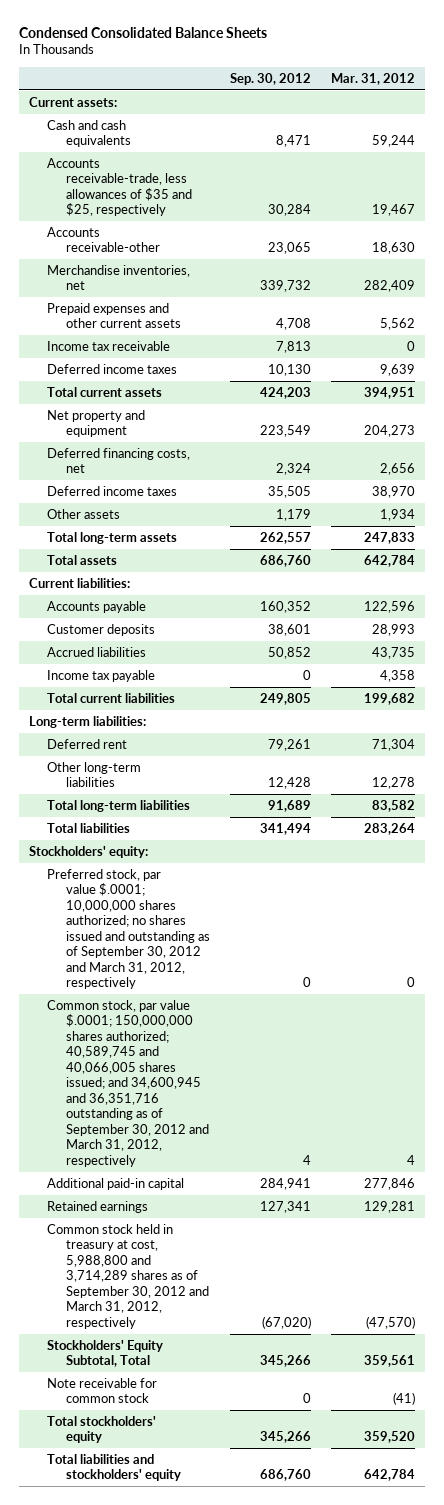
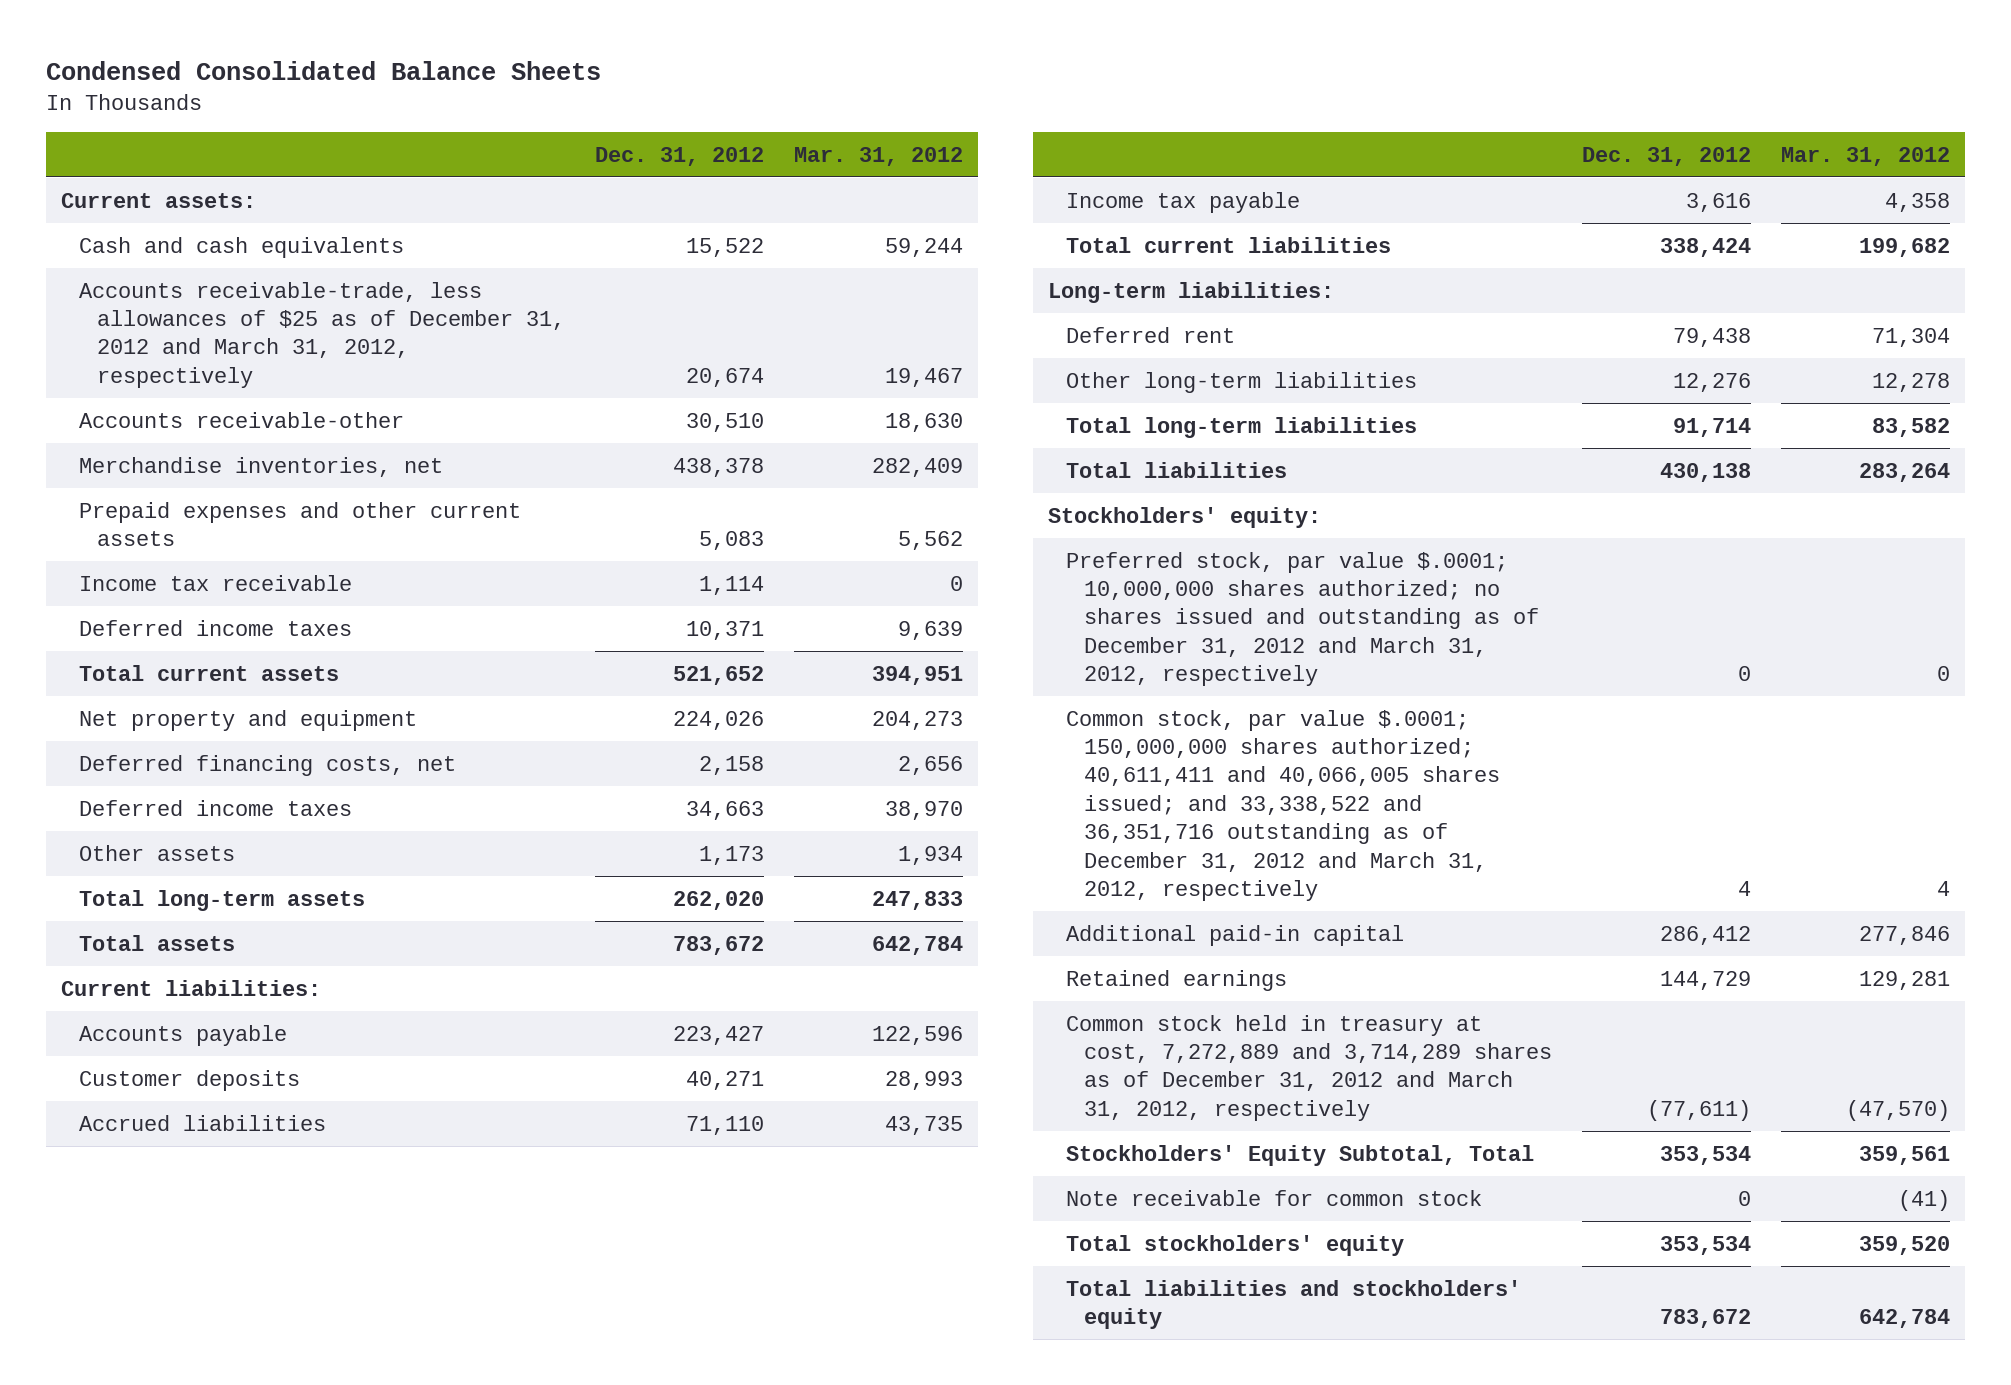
[230,72,312,85] Sep. 30, 2012 -> none
none -> [594,146,764,166] Dec. 31, 2012
[47,157,193,217] Accounts receivable-trade, less allowances of $35 and $25, respectively -> [79,281,565,388] Accounts receivable-trade, less allowances of $25 as of December 31, 2012 and March 31, 2012, respectively
[47,868,211,990] Preferred stock, par value $.0001; 10,000,000 shares authorized; no shares issued and outstanding as of September 30, 2012 and March 31, 2012, respectively -> [1065,551,1539,687] Preferred stock, par value $.0001; 10,000,000 shares authorized; no shares issued and outstanding as of December 31, 2012 and March 31, 2012, respectively
[47,999,210,1167] Common stock, par value $.0001; 150,000,000 shares authorized; 40,589,745 and 40,066,005 shares issued; and 34,600,945 and 36,351,716 outstanding as of September 30, 2012 and March 31, 2012, respectively -> [1065,709,1500,902] Common stock, par value $.0001; 150,000,000 shares authorized; 40,611,411 and 40,066,005 shares issued; and 33,338,522 and 36,351,716 outstanding as of December 31, 2012 and March 31, 2012, respectively
[47,1223,210,1329] Common stock held in treasury at cost, 5,988,800 and 3,714,289 shares as of September 30, 2012 and March 31, 2012, respectively -> [1065,1014,1552,1121] Common stock held in treasury at cost, 7,272,889 and 3,714,289 shares as of December 31, 2012 and March 31, 2012, respectively

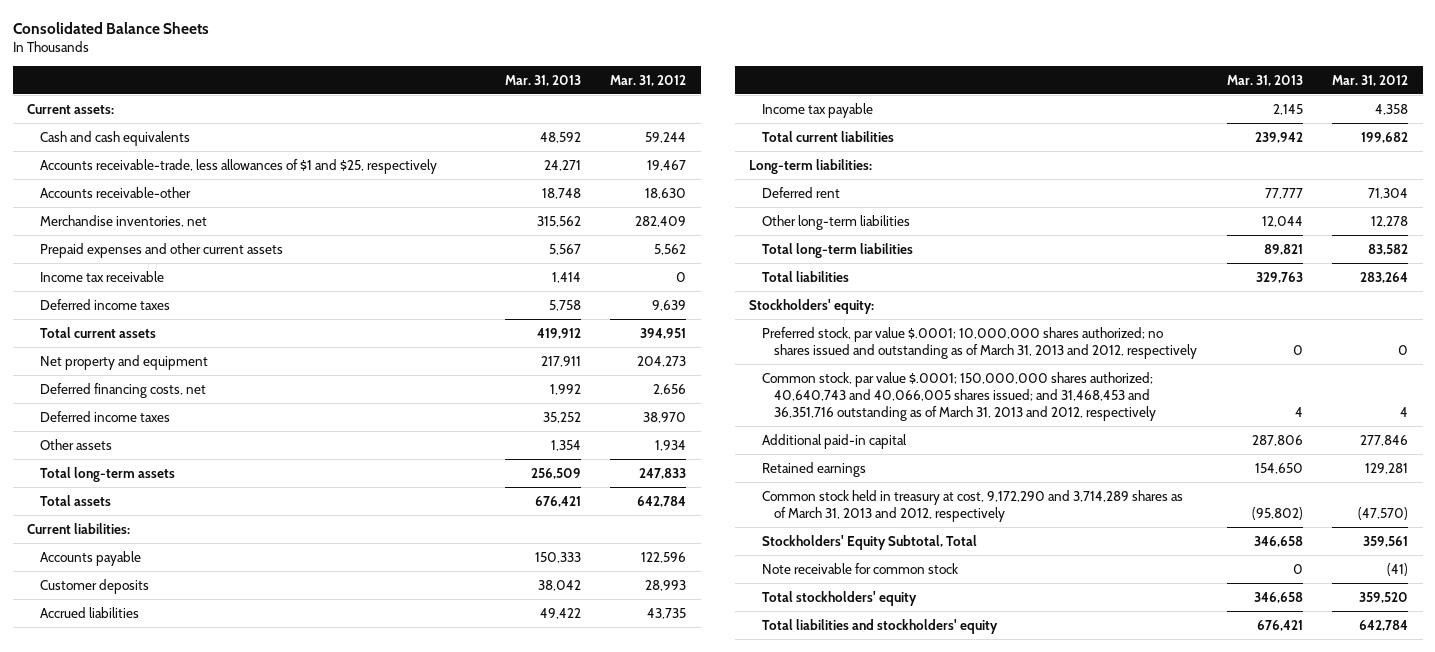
[46,61,602,81] Condensed Consolidated Balance Sheets -> [12,21,209,34] Consolidated Balance Sheets
[594,146,764,166] Dec. 31, 2012 -> none
none -> [504,74,581,86] Mar. 31, 2013
[79,281,565,388] Accounts receivable-trade, less allowances of $25 as of December 31, 2012 and March 31, 2012, respectively -> [39,158,437,174] Accounts receivable-trade, less allowances of $1 and $25, respectively
[1065,551,1539,687] Preferred stock, par value $.0001; 10,000,000 shares authorized; no shares issued and outstanding as of December 31, 2012 and March 31, 2012, respectively -> [761,326,1198,359] Preferred stock, par value $.0001; 10,000,000 shares authorized; no shares issued and outstanding as of March 31, 2013 and 2012, respectively
[1065,709,1500,902] Common stock, par value $.0001; 150,000,000 shares authorized; 40,611,411 and 40,066,005 shares issued; and 33,338,522 and 36,351,716 outstanding as of December 31, 2012 and March 31, 2012, respectively -> [761,371,1157,422] Common stock, par value $.0001; 150,000,000 shares authorized; 40,640,743 and 40,066,005 shares issued; and 31,468,453 and 36,351,716 outstanding as of March 31, 2013 and 2012, respectively
[1065,1014,1552,1121] Common stock held in treasury at cost, 7,272,889 and 3,714,289 shares as of December 31, 2012 and March 31, 2012, respectively -> [761,489,1183,522] Common stock held in treasury at cost, 9,172,290 and 3,714,289 shares as of March 31, 2013 and 2012, respectively

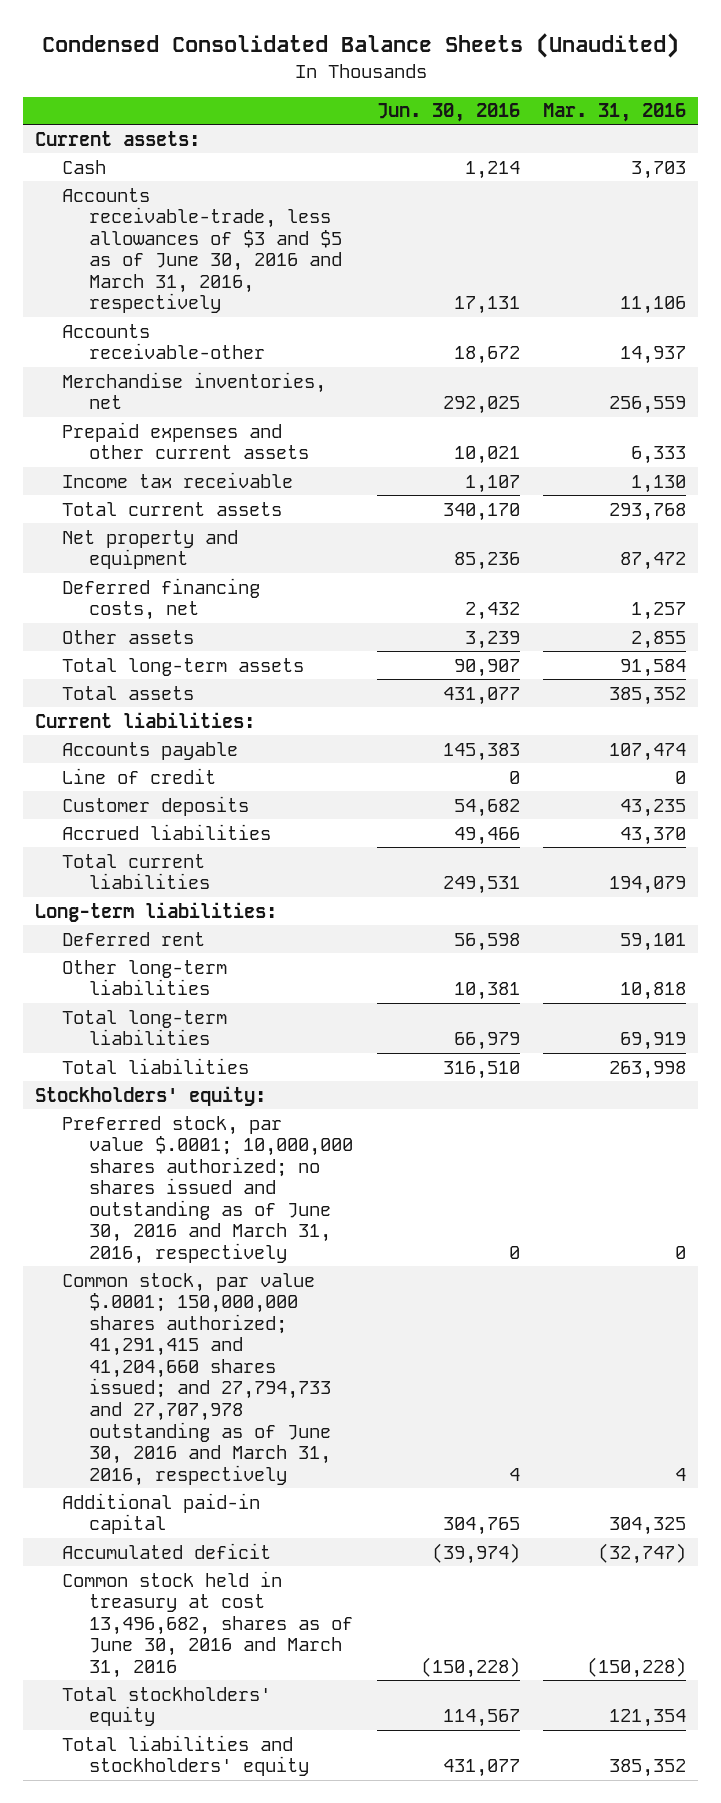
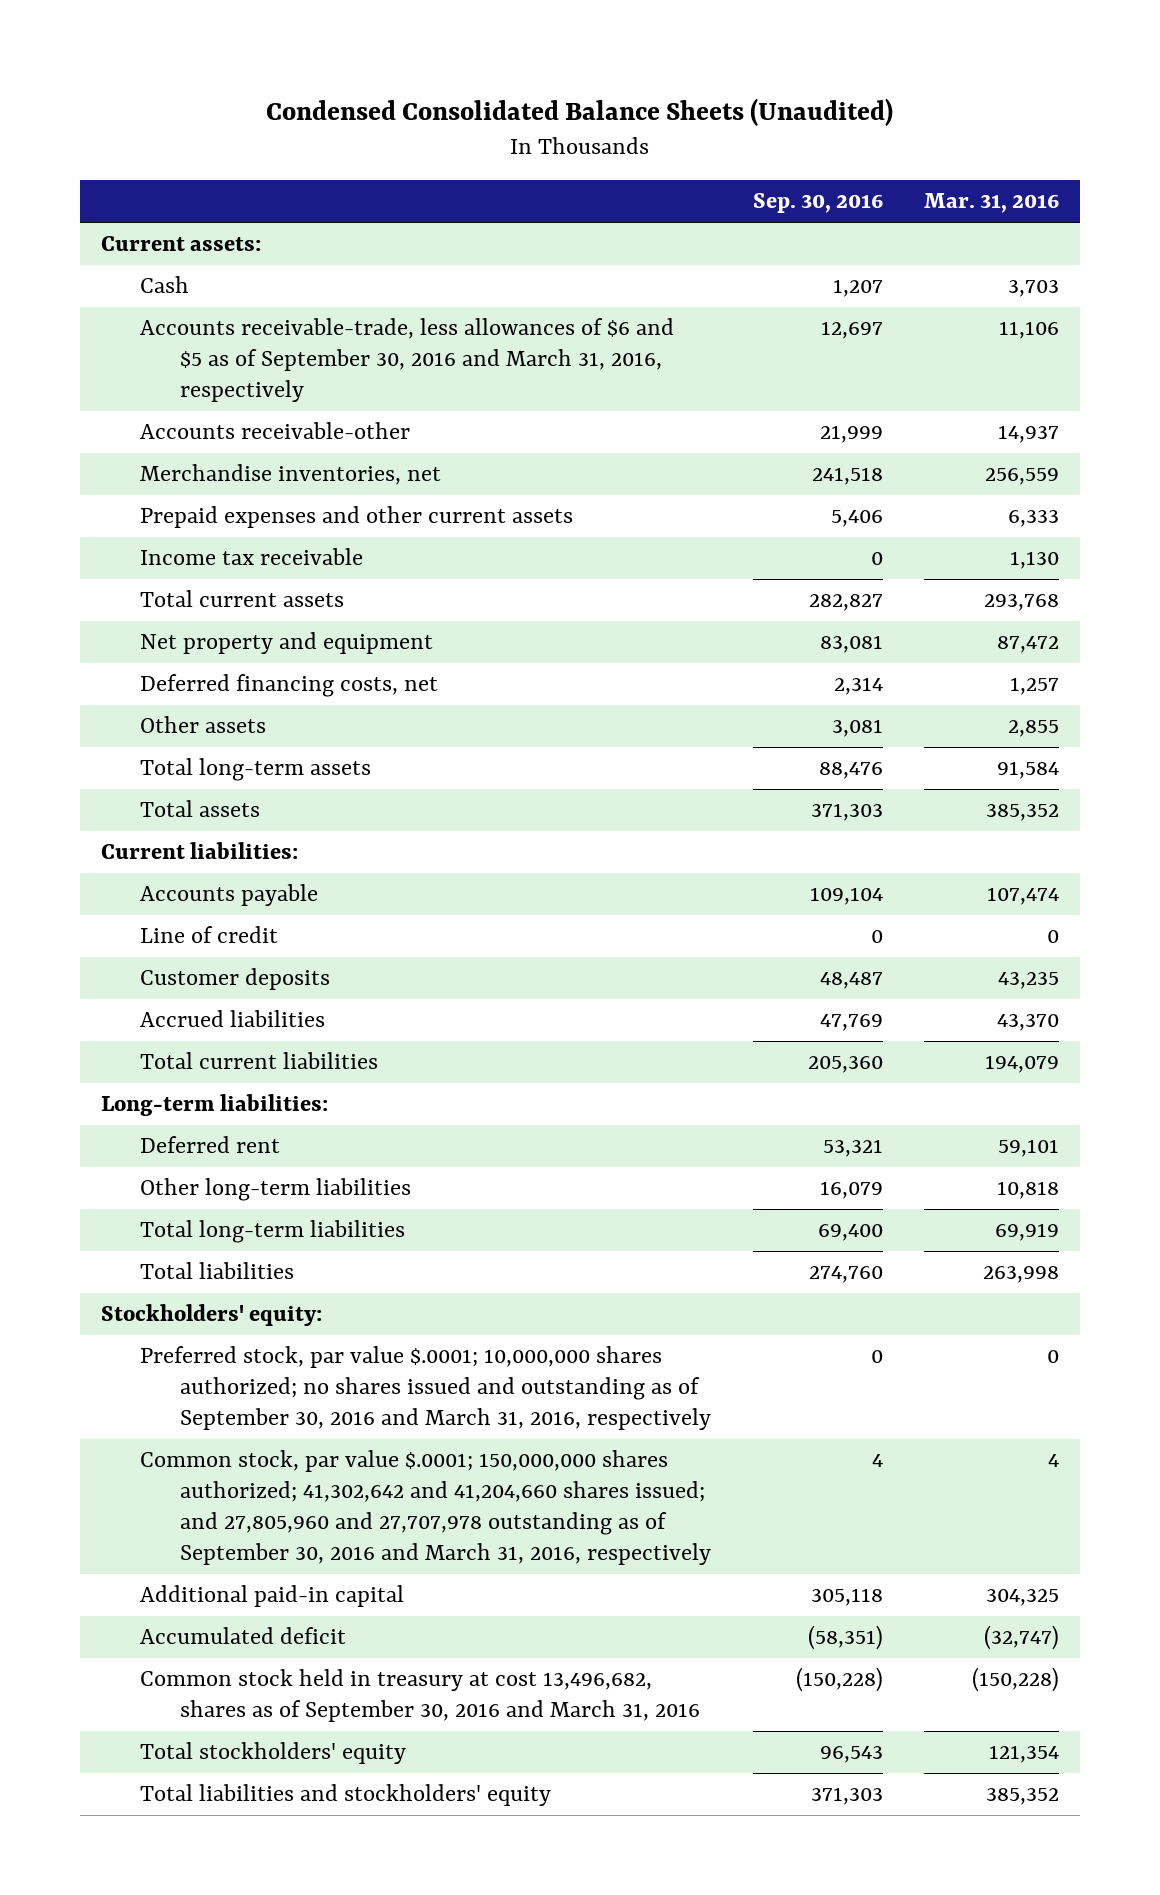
[376,103,520,123] Jun. 30, 2016 -> none
none -> [752,193,883,214] Sep. 30, 2016
[62,187,343,314] Accounts receivable-trade, less allowances of $3 and $5 as of June 30, 2016 and March 31, 2016, respectively -> [140,318,675,403] Accounts receivable-trade, less allowances of $6 and $5 as of September 30, 2016 and March 31, 2016, respectively
[62,1115,354,1264] Preferred stock, par value $.0001; 10,000,000 shares authorized; no shares issued and outstanding as of June 30, 2016 and March 31, 2016, respectively -> [140,1346,711,1431] Preferred stock, par value $.0001; 10,000,000 shares authorized; no shares issued and outstanding as of September 30, 2016 and March 31, 2016, respectively
[62,1272,332,1486] Common stock, par value $.0001; 150,000,000 shares authorized; 41,291,415 and 41,204,660 shares issued; and 27,794,733 and 27,707,978 outstanding as of June 30, 2016 and March 31, 2016, respectively -> [140,1450,711,1565] Common stock, par value $.0001; 150,000,000 shares authorized; 41,302,642 and 41,204,660 shares issued; and 27,805,960 and 27,707,978 outstanding as of September 30, 2016 and March 31, 2016, respectively
[62,1570,354,1678] Common stock held in treasury at cost 13,496,682, shares as of June 30, 2016 and March 31, 2016 -> [140,1669,700,1723] Common stock held in treasury at cost 13,496,682, shares as of September 30, 2016 and March 31, 2016

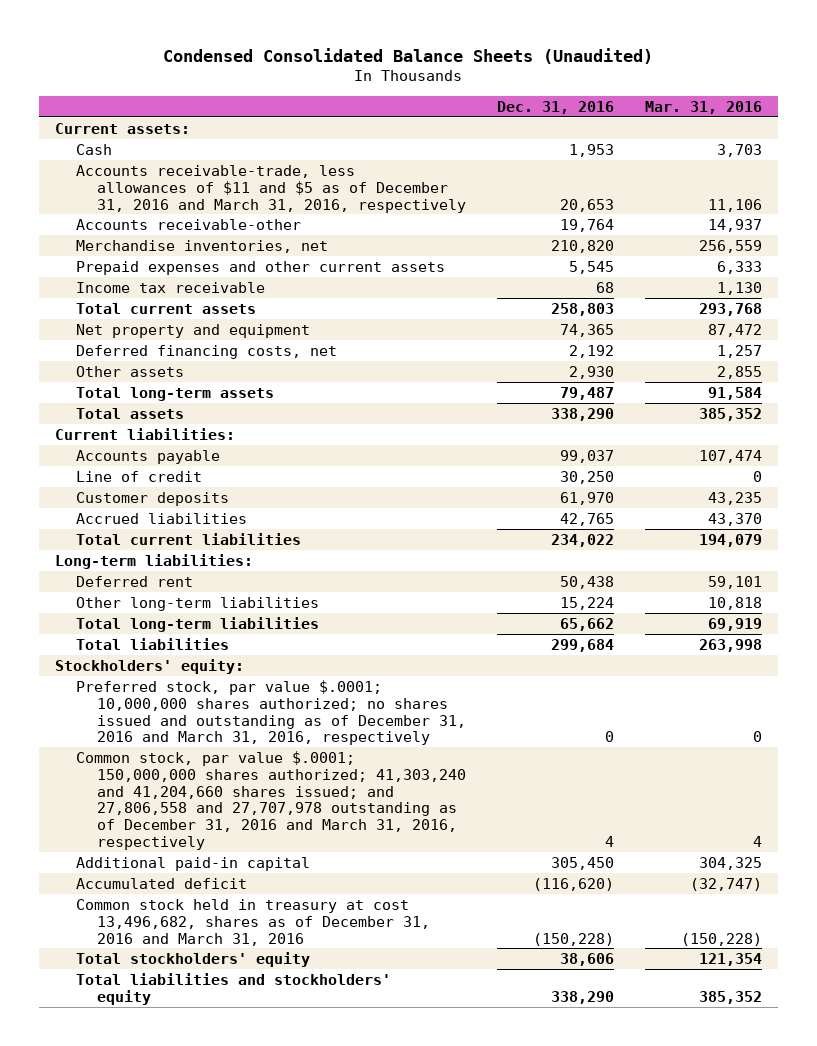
[752,193,883,214] Sep. 30, 2016 -> none
none -> [497,100,615,114] Dec. 31, 2016
[140,318,675,403] Accounts receivable-trade, less allowances of $6 and $5 as of September 30, 2016 and March 31, 2016, respectively -> [75,164,467,213] Accounts receivable-trade, less allowances of $11 and $5 as of December 31, 2016 and March 31, 2016, respectively
[140,1346,711,1431] Preferred stock, par value $.0001; 10,000,000 shares authorized; no shares issued and outstanding as of September 30, 2016 and March 31, 2016, respectively -> [75,679,467,746] Preferred stock, par value $.0001; 10,000,000 shares authorized; no shares issued and outstanding as of December 31, 2016 and March 31, 2016, respectively
[140,1450,711,1565] Common stock, par value $.0001; 150,000,000 shares authorized; 41,302,642 and 41,204,660 shares issued; and 27,805,960 and 27,707,978 outstanding as of September 30, 2016 and March 31, 2016, respectively -> [75,750,467,851] Common stock, par value $.0001; 150,000,000 shares authorized; 41,303,240 and 41,204,660 shares issued; and 27,806,558 and 27,707,978 outstanding as of December 31, 2016 and March 31, 2016, respectively
[140,1669,700,1723] Common stock held in treasury at cost 13,496,682, shares as of September 30, 2016 and March 31, 2016 -> [75,898,431,946] Common stock held in treasury at cost 13,496,682, shares as of December 31, 2016 and March 31, 2016

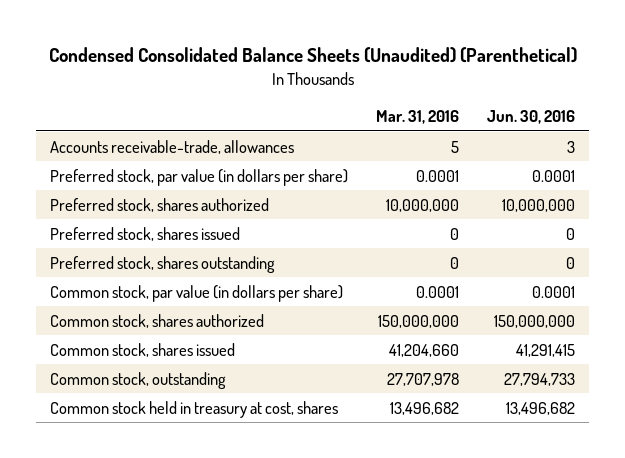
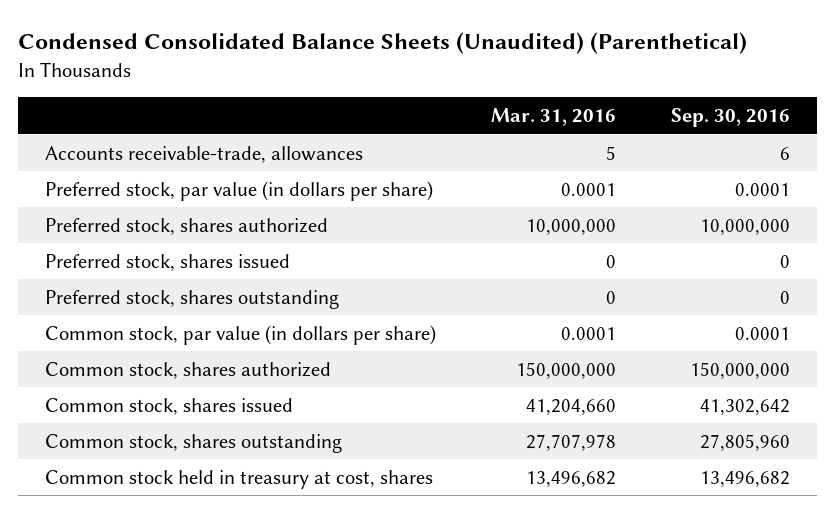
[486,109,575,124] Jun. 30, 2016 -> none
none -> [671,108,791,128] Sep. 30, 2016
[50,371,227,389] Common stock, outstanding -> [45,433,343,453] Common stock, shares outstanding

